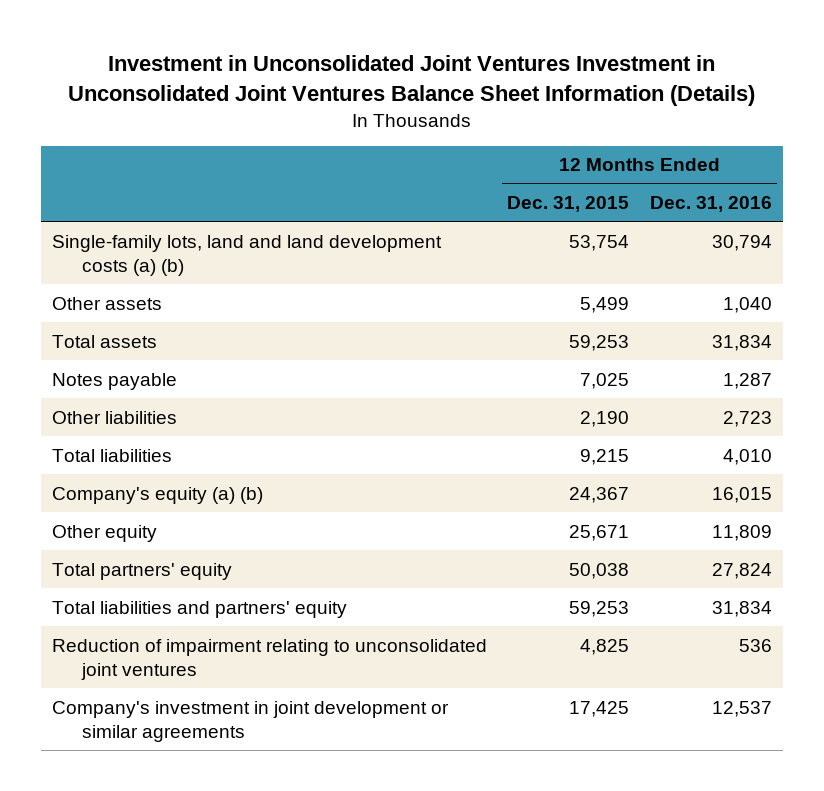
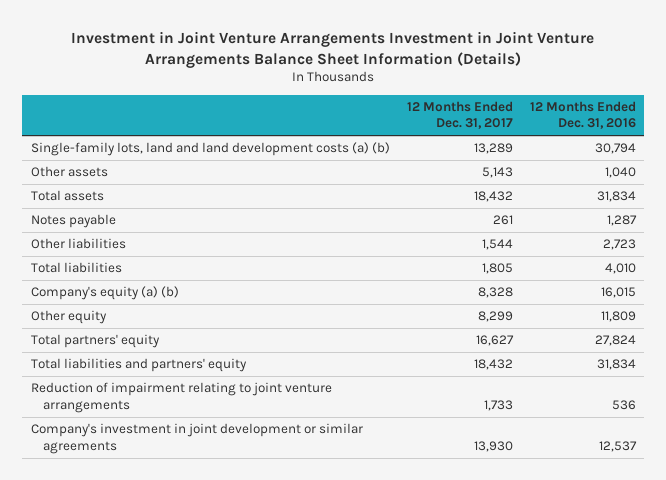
[67,54,755,106] Investment in Unconsolidated Joint Ventures Investment in Unconsolidated Joint Ventures Balance Sheet Information (Details) -> [71,30,595,68] Investment in Joint Venture Arrangements Investment in Joint Venture Arrangements Balance Sheet Information (Details)
[507,196,630,213] Dec. 31, 2015 -> none
none -> [406,101,513,130] 12 Months Ended Dec. 31, 2017
[51,638,487,680] Reduction of impairment relating to unconsolidated joint ventures -> [30,382,332,413] Reduction of impairment relating to joint venture arrangements

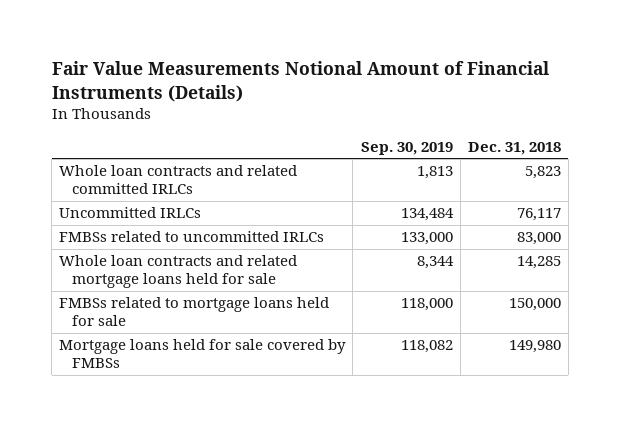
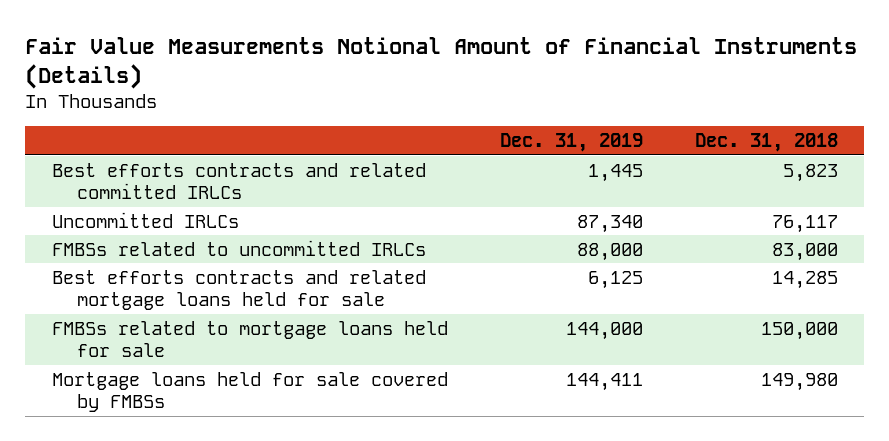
[360,141,453,155] Sep. 30, 2019 -> none
none -> [499,133,643,153] Dec. 31, 2019
[59,165,298,194] Whole loan contracts and related committed IRLCs -> [51,162,426,200] Best efforts contracts and related committed IRLCs
[59,255,298,288] Whole loan contracts and related mortgage loans held for sale -> [51,269,426,311] Best efforts contracts and related mortgage loans held for sale

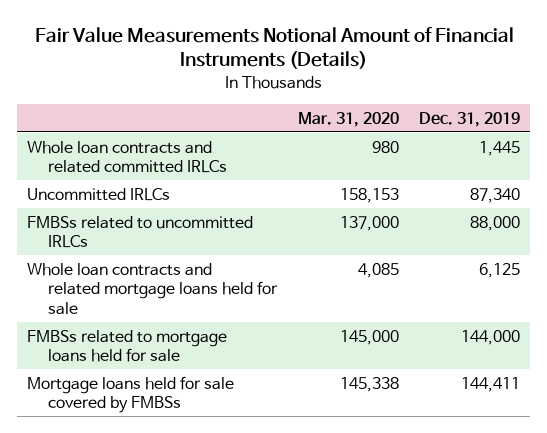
[694,133,838,153] Dec. 31, 2018 -> none
none -> [297,111,399,127] Mar. 31, 2020
[51,162,426,200] Best efforts contracts and related committed IRLCs -> [27,140,228,174] Whole loan contracts and related committed IRLCs
[51,269,426,311] Best efforts contracts and related mortgage loans held for sale -> [27,262,279,315] Whole loan contracts and related mortgage loans held for sale

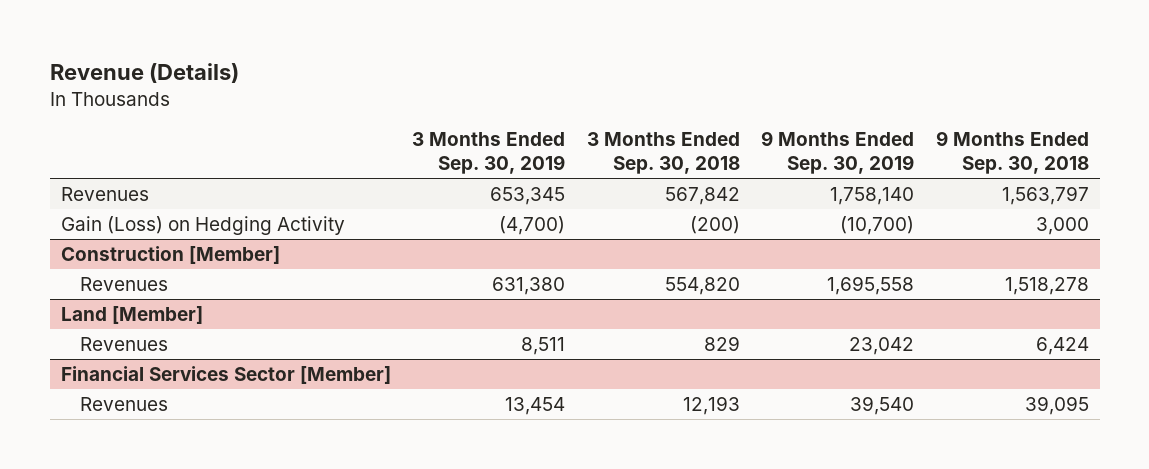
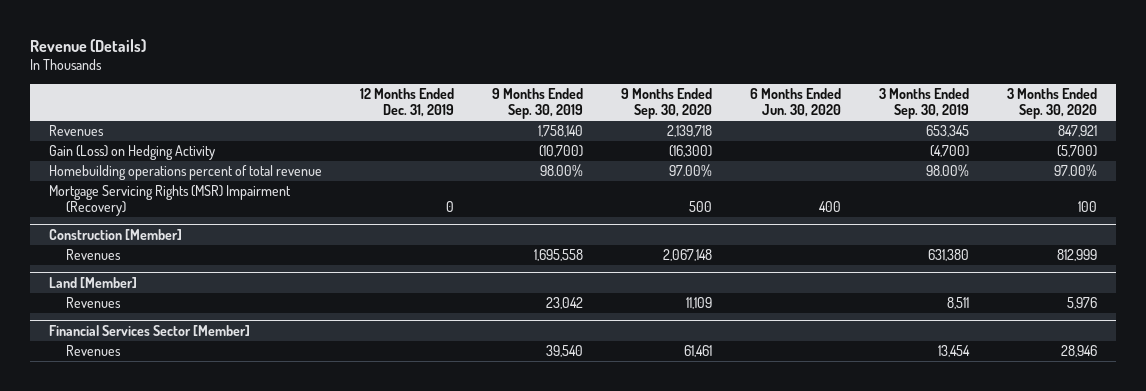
[586,132,740,175] 3 Months Ended Sep. 30, 2018 -> none
[935,131,1089,175] 9 Months Ended Sep. 30, 2018 -> none
none -> [359,88,454,118] 12 Months Ended Dec. 31, 2019
none -> [621,88,713,120] 9 Months Ended Sep. 30, 2020
none -> [750,88,842,118] 6 Months Ended Jun. 30, 2020
none -> [1007,88,1098,120] 3 Months Ended Sep. 30, 2020
none -> [48,165,322,181] Homebuilding operations percent of total revenue
none -> [48,185,291,217] Mortgage Servicing Rights (MSR) Impairment (Recovery)

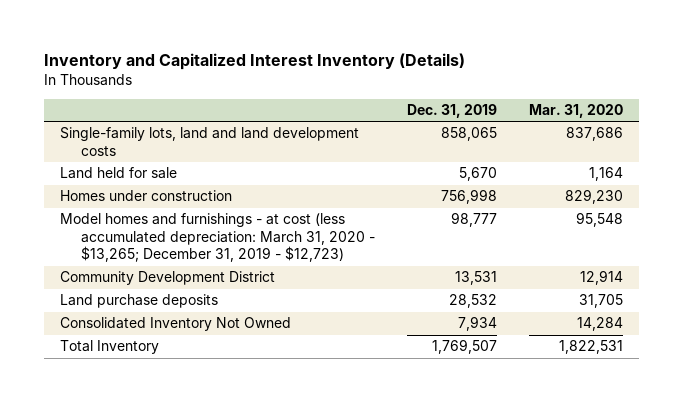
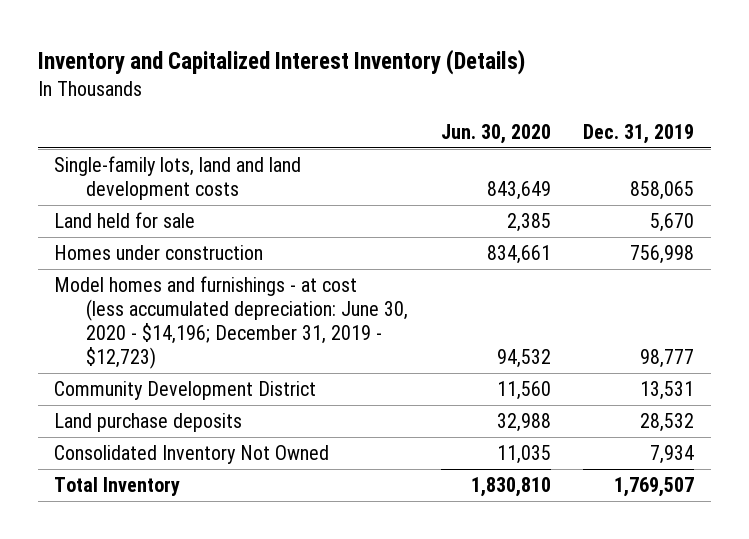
[529,103,624,118] Mar. 31, 2020 -> none
none -> [440,124,551,145] Jun. 30, 2020
[60,213,376,263] Model homes and furnishings - at cost (less accumulated depreciation: March 31, 2020 - $13,265; December 31, 2019 - $12,723) -> [54,276,409,369] Model homes and furnishings - at cost (less accumulated depreciation: June 30, 2020 - $14,196; December 31, 2019 - $12,723)

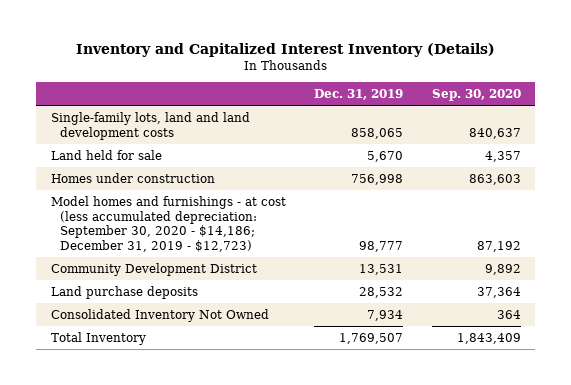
[440,124,551,145] Jun. 30, 2020 -> none
none -> [431,88,521,101] Sep. 30, 2020
[54,276,409,369] Model homes and furnishings - at cost (less accumulated depreciation: June 30, 2020 - $14,196; December 31, 2019 - $12,723) -> [50,195,286,252] Model homes and furnishings - at cost (less accumulated depreciation: September 30, 2020 - $14,186; December 31, 2019 - $12,723)

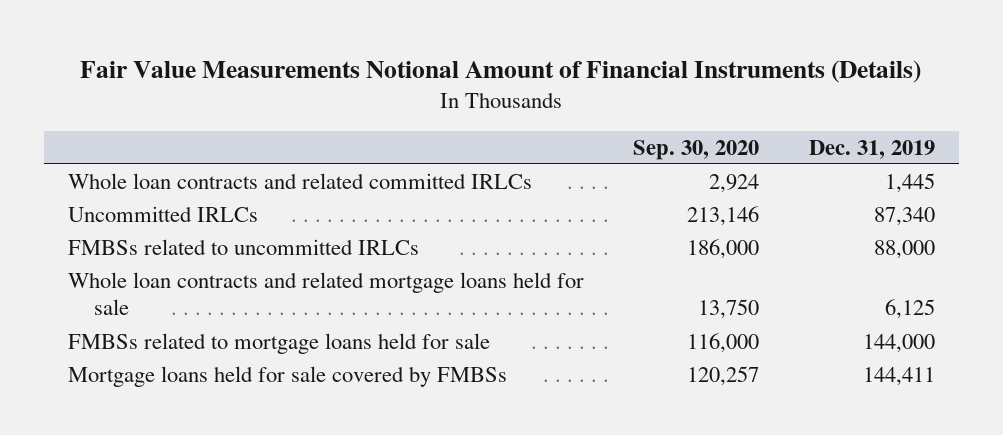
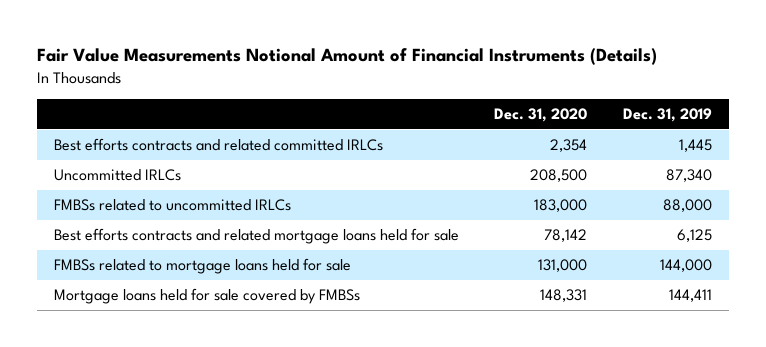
[633,139,760,160] Sep. 30, 2020 -> none
none -> [494,108,588,123] Dec. 31, 2020
[68,172,533,189] Whole loan contracts and related committed IRLCs -> [54,138,384,152] Best efforts contracts and related committed IRLCs
[68,271,585,316] Whole loan contracts and related mortgage loans held for sale -> [54,228,460,245] Best efforts contracts and related mortgage loans held for sale

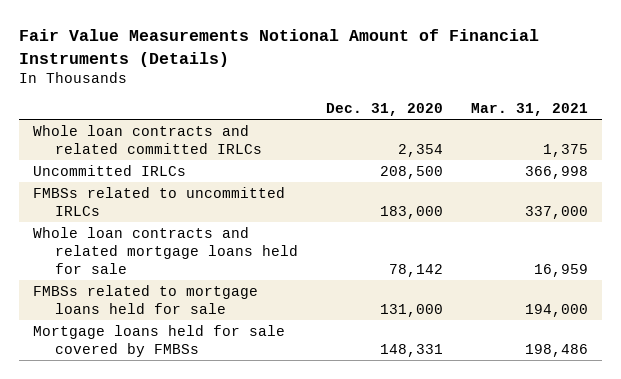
[622,108,712,123] Dec. 31, 2019 -> none
none -> [471,103,589,117] Mar. 31, 2021
[54,138,384,152] Best efforts contracts and related committed IRLCs -> [32,124,262,154] Whole loan contracts and related committed IRLCs
[54,228,460,245] Best efforts contracts and related mortgage loans held for sale -> [32,226,298,274] Whole loan contracts and related mortgage loans held for sale

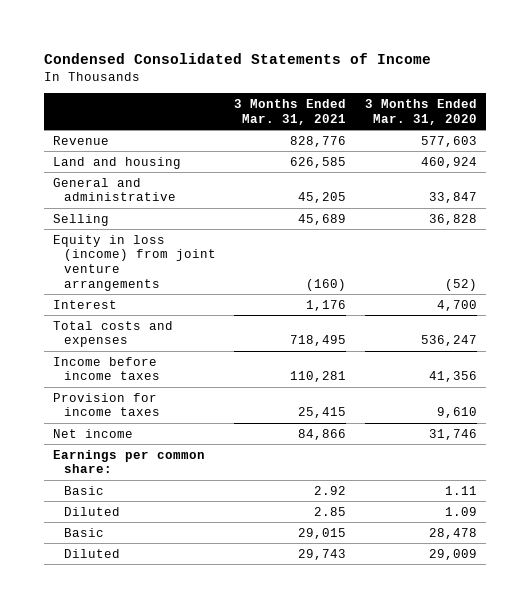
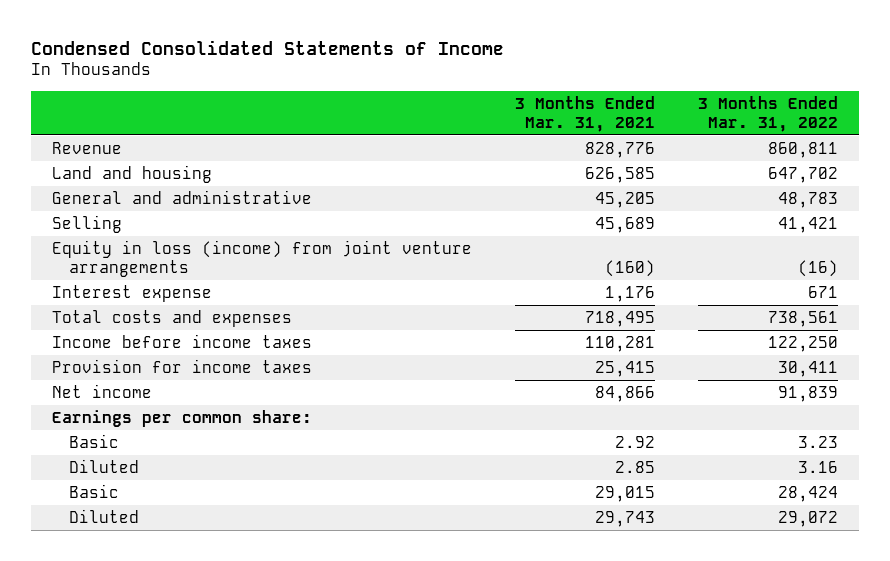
[364,99,477,125] 3 Months Ended Mar. 31, 2020 -> none
none -> [697,95,838,132] 3 Months Ended Mar. 31, 2022
[53,299,118,309] Interest -> [52,284,213,302] Interest expense

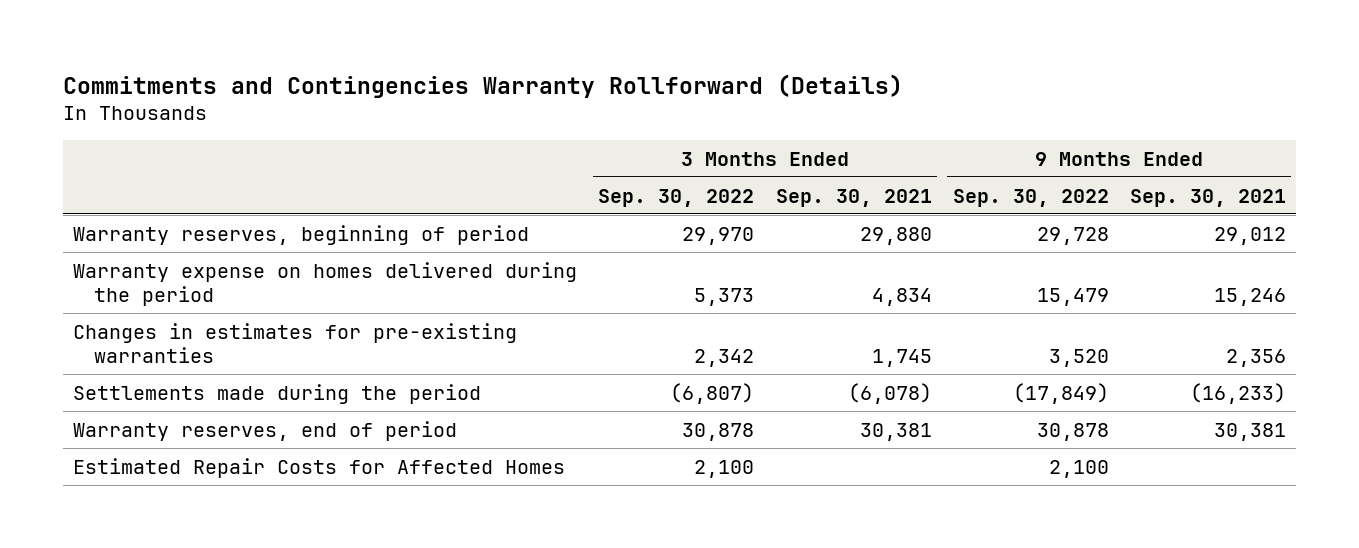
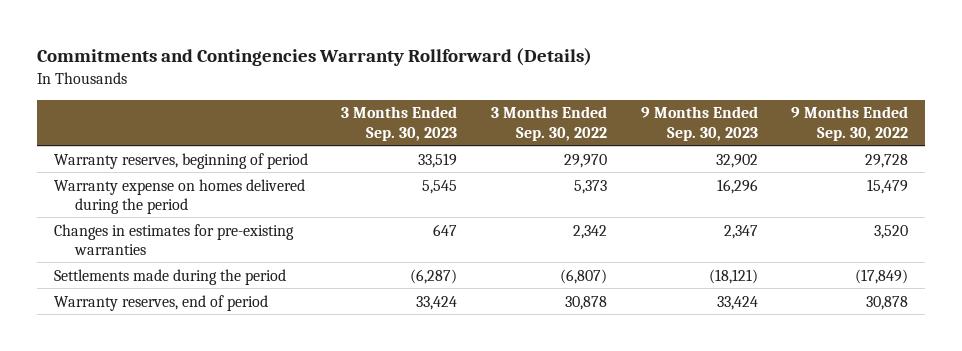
[775,188,932,207] Sep. 30, 2021 -> none
[1129,188,1286,207] Sep. 30, 2021 -> none
none -> [341,106,458,141] 3 Months Ended Sep. 30, 2023
none -> [640,106,758,141] 9 Months Ended Sep. 30, 2023
[73,457,566,478] Estimated Repair Costs for Affected Homes -> none

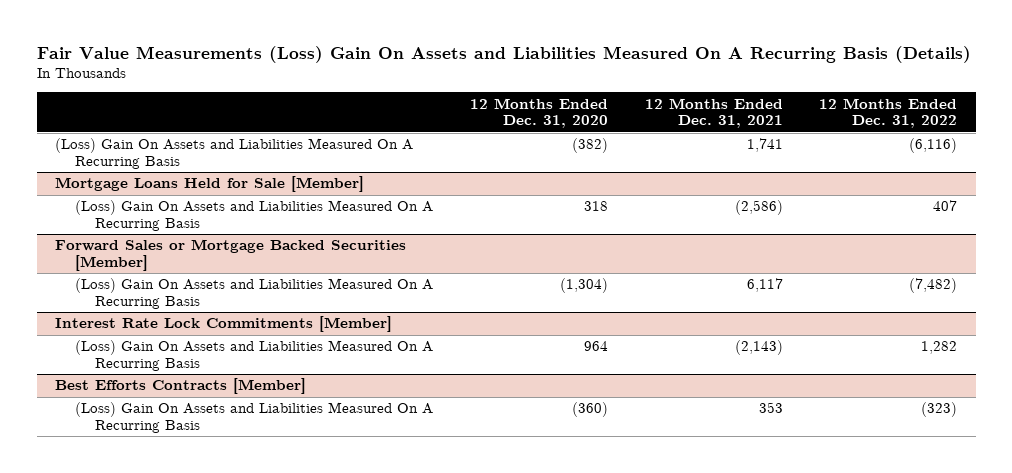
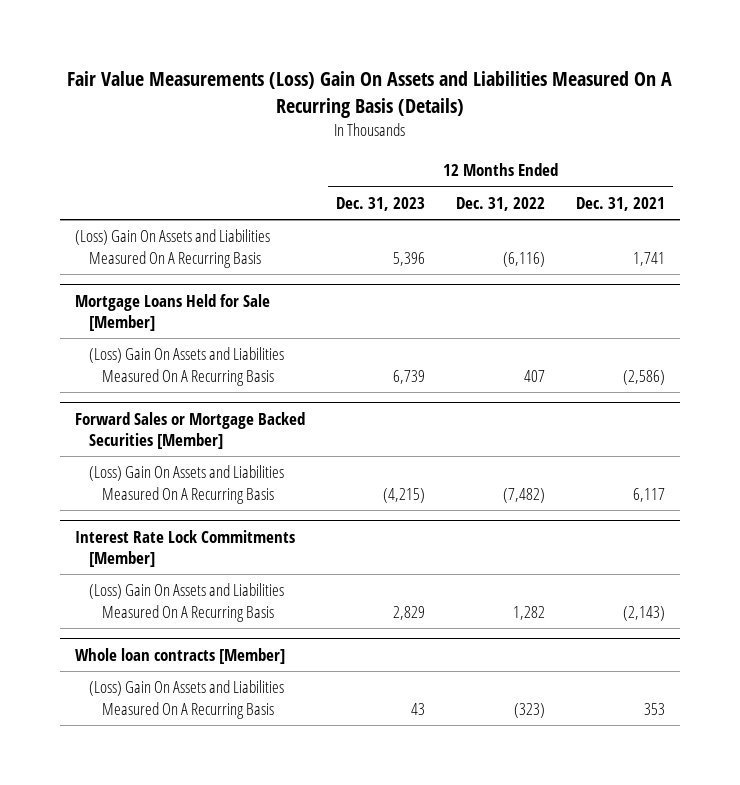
[469,97,608,129] 12 Months Ended Dec. 31, 2020 -> none
none -> [336,196,426,211] Dec. 31, 2023
[54,378,306,395] Best Efforts Contracts [Member] -> [75,648,286,665] Whole loan contracts [Member]

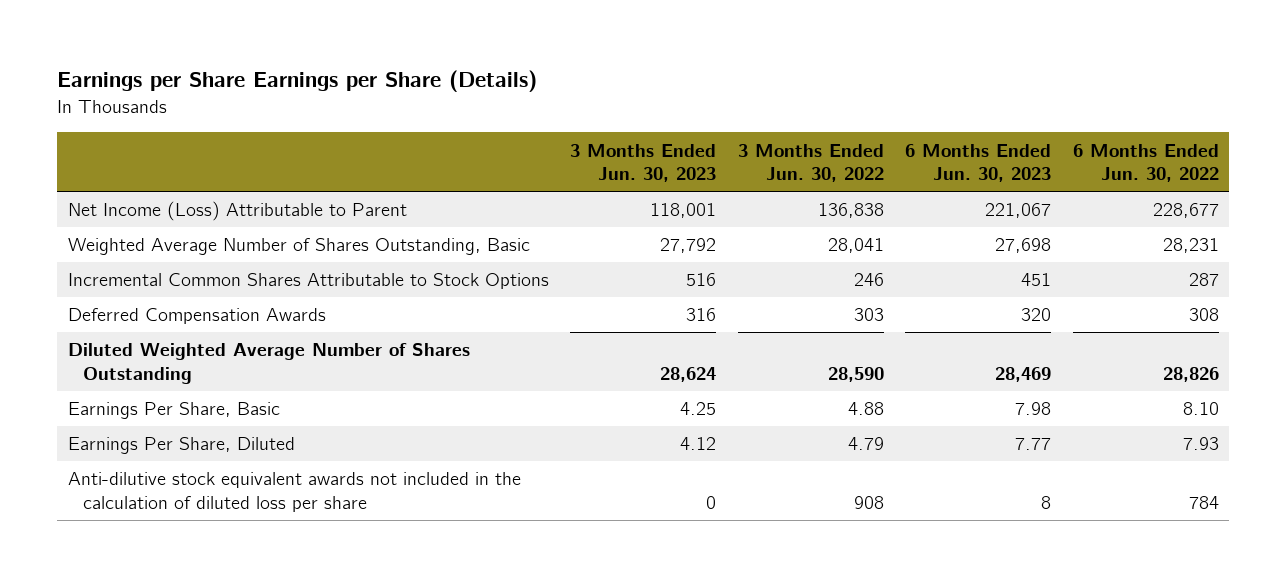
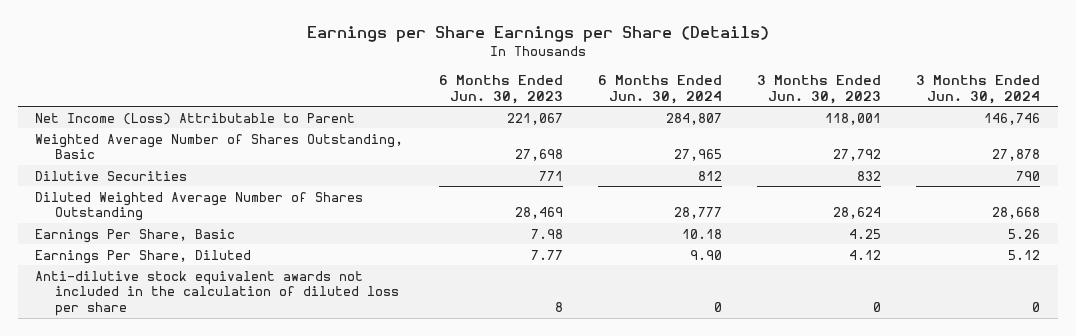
[737,143,884,183] 3 Months Ended Jun. 30, 2022 -> none
[1072,143,1219,183] 6 Months Ended Jun. 30, 2022 -> none
none -> [597,74,722,104] 6 Months Ended Jun. 30, 2024
none -> [916,74,1041,104] 3 Months Ended Jun. 30, 2024
[68,273,550,290] Incremental Common Shares Attributable to Stock Options -> none
[68,308,327,325] Deferred Compensation Awards -> none
none -> [35,170,188,181] Dilutive Securities

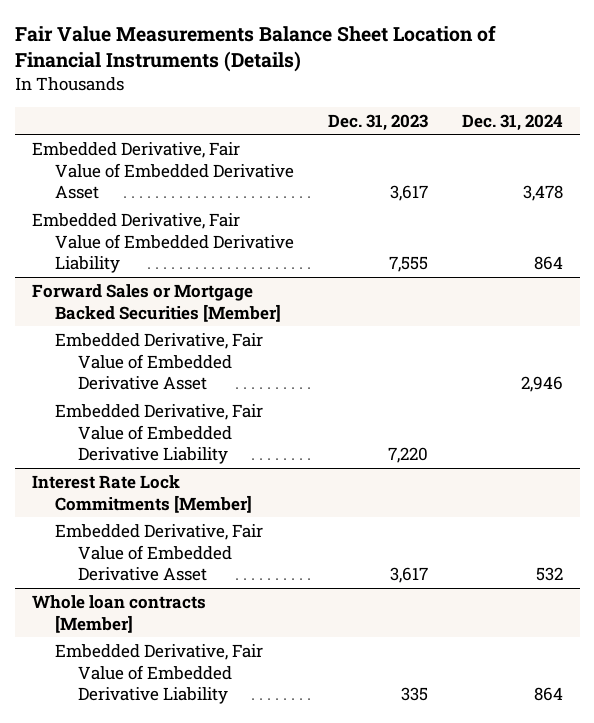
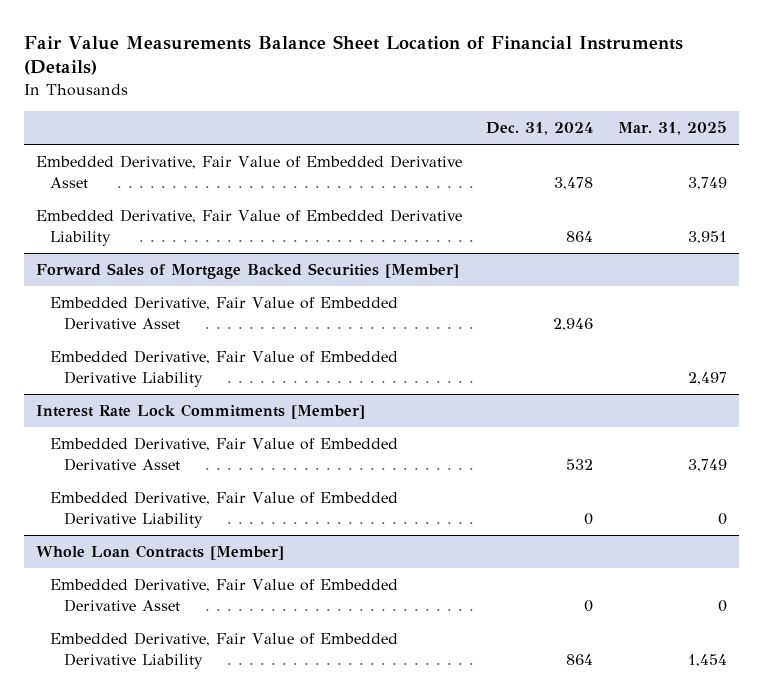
[327,113,428,131] Dec. 31, 2023 -> none
none -> [617,121,727,136] Mar. 31, 2025
[31,283,281,322] Forward Sales or Mortgage Backed Securities [Member] -> [35,262,459,279] Forward Sales of Mortgage Backed Securities [Member]
none -> [49,490,398,528] Embedded Derivative, Fair Value of Embedded Derivative Liability
[31,594,206,633] Whole loan contracts [Member] -> [35,544,284,560] Whole Loan Contracts [Member]
none -> [49,577,398,612] Embedded Derivative, Fair Value of Embedded Derivative Asset

